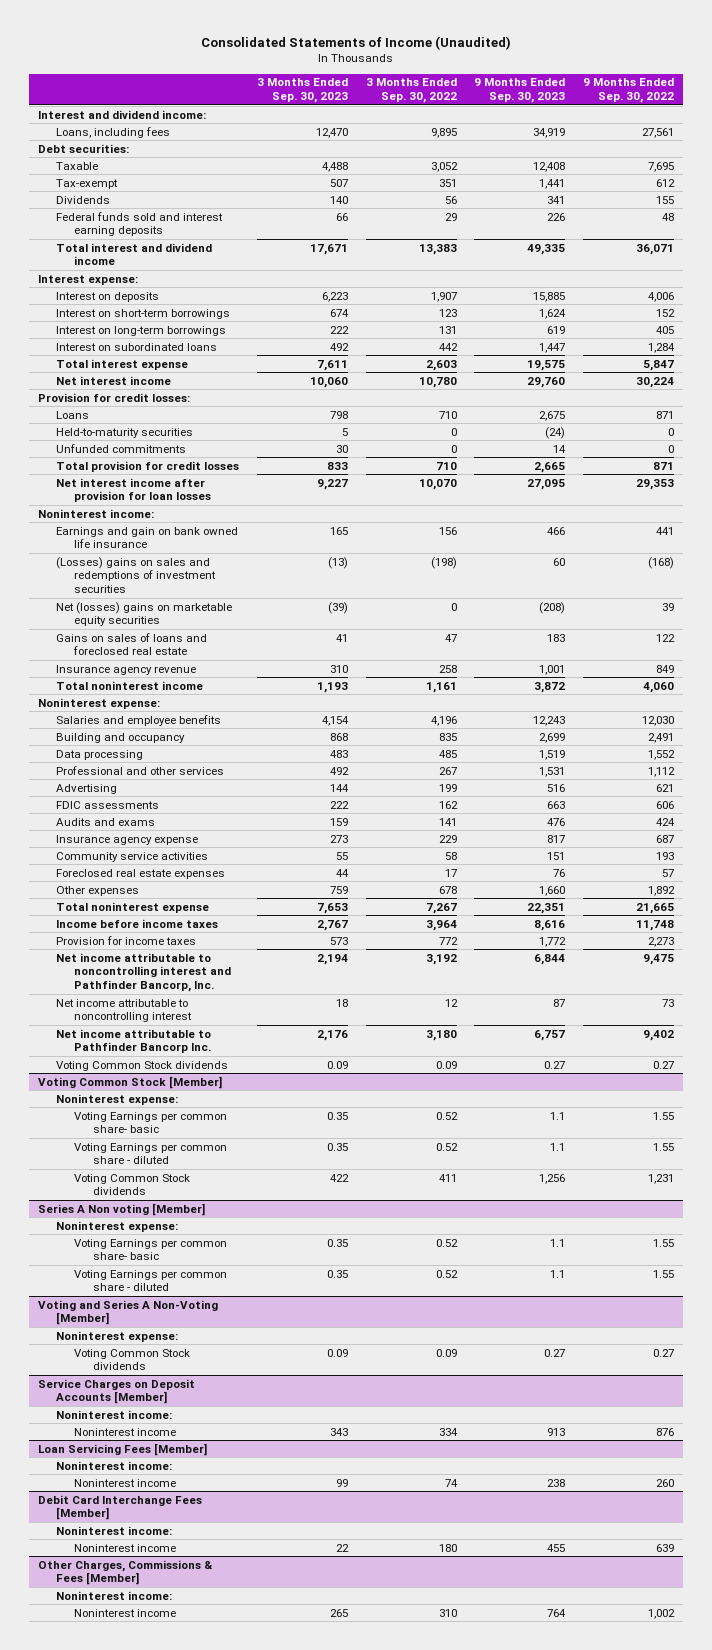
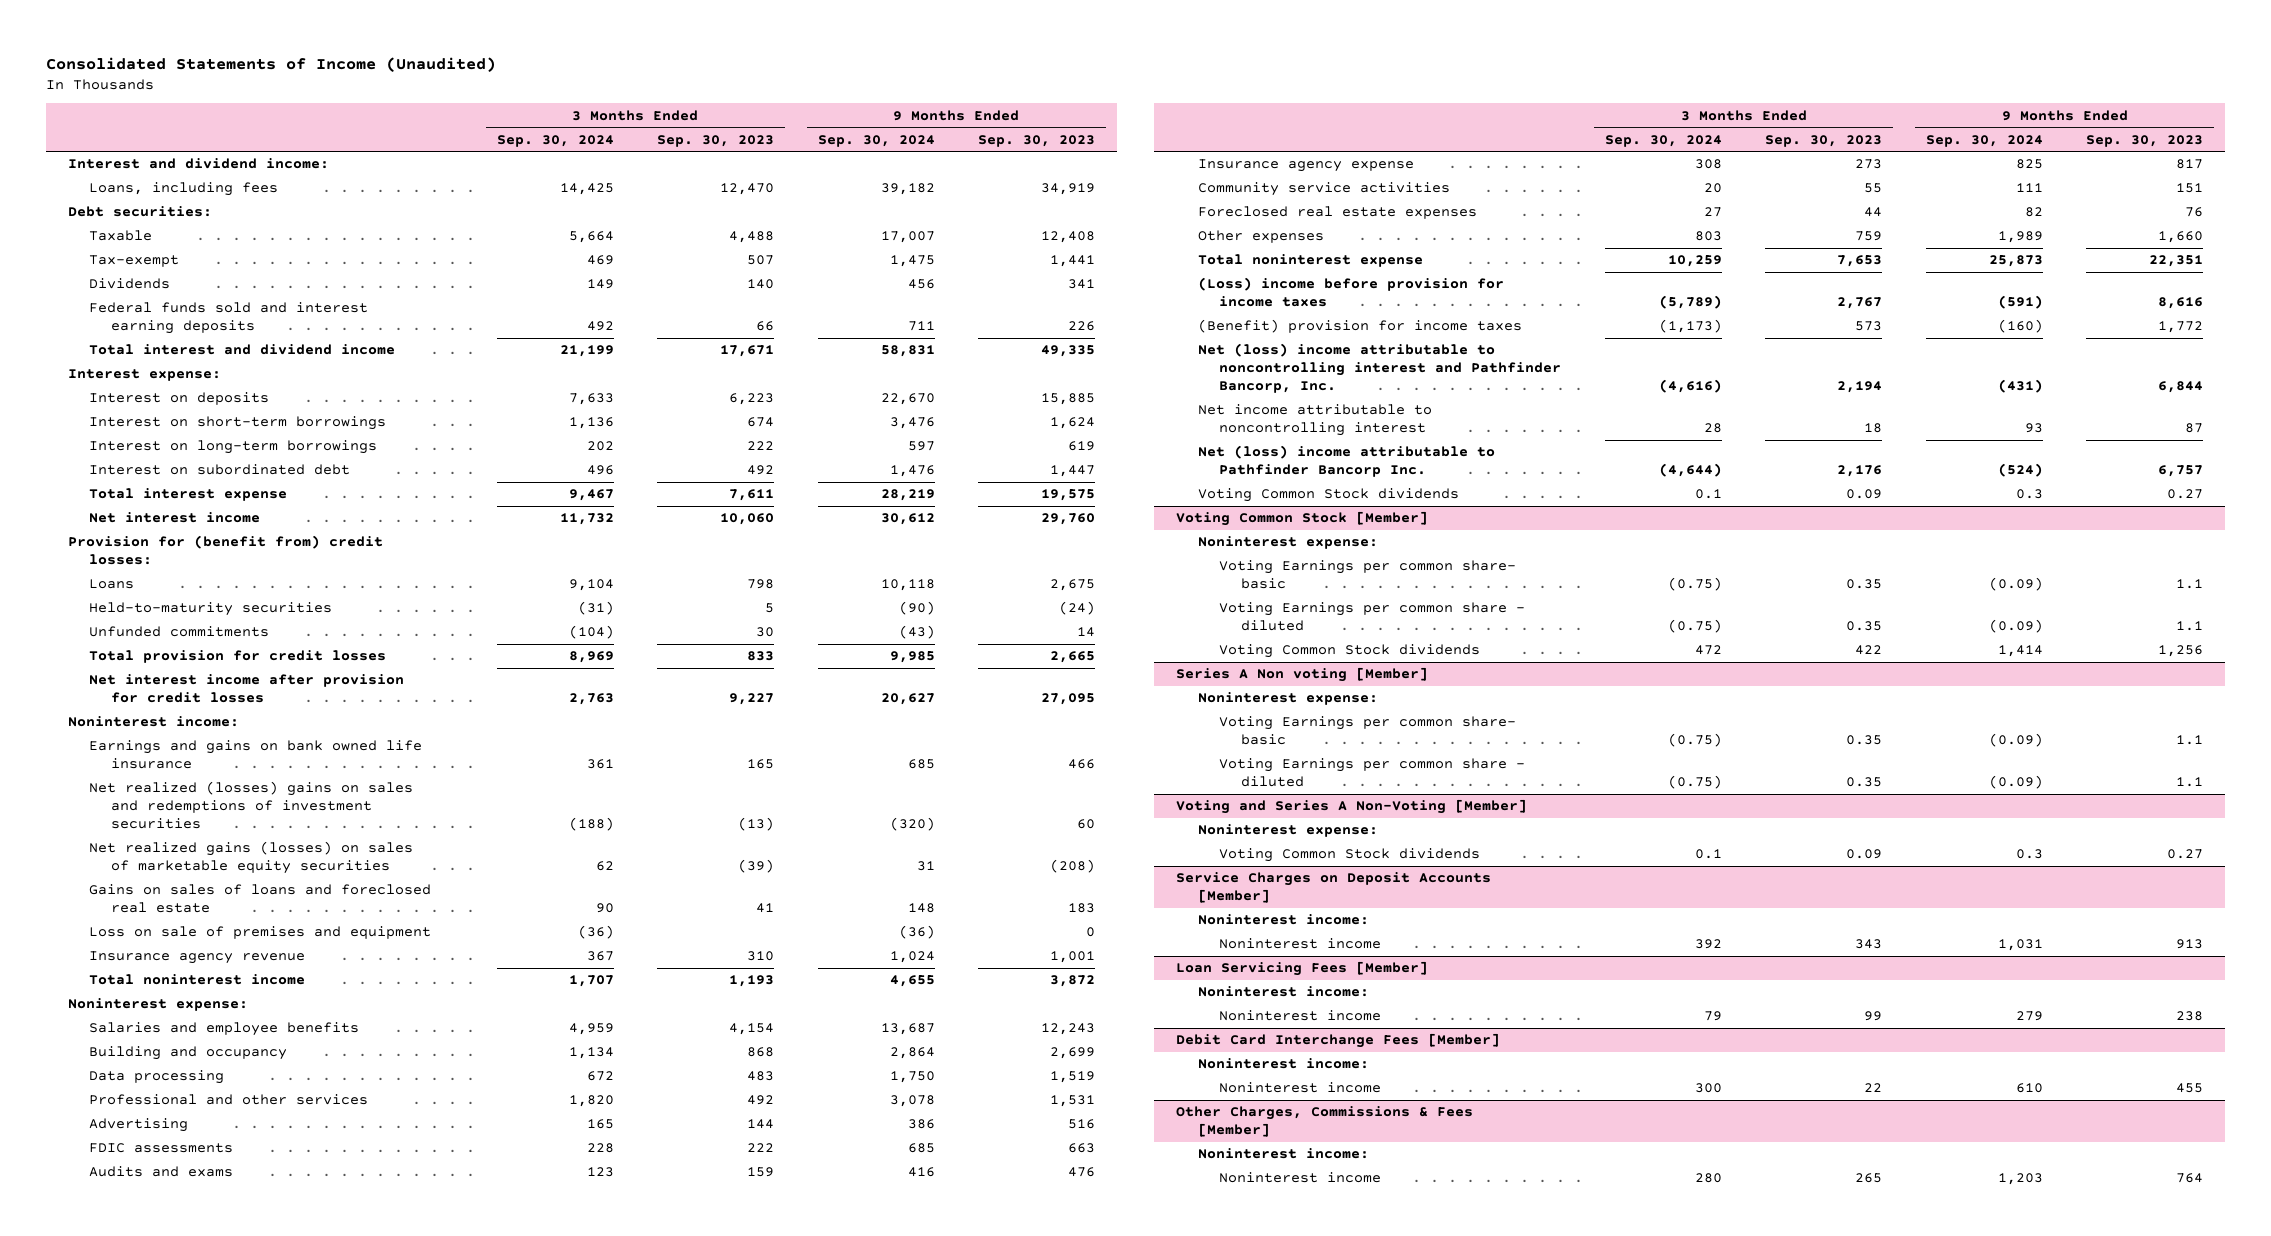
[365,78,457,103] 3 Months Ended Sep. 30, 2022 -> none
[583,78,675,103] 9 Months Ended Sep. 30, 2022 -> none
none -> [496,134,614,147] Sep. 30, 2024
none -> [817,134,935,147] Sep. 30, 2024
[56,342,218,351] Interest on subordinated loans -> [89,464,351,476] Interest on subordinated debt
[38,392,191,402] Provision for credit losses: -> [67,535,383,566] Provision for (benefit from) credit losses:
[56,477,212,503] Net interest income after provision for loan losses -> [89,674,405,704] Net interest income after provision for credit losses
[56,526,239,549] Earnings and gain on bank owned life insurance -> [89,740,423,770] Earnings and gains on bank owned life insurance
[56,556,217,593] (Losses) gains on sales and redemptions of investment securities -> [89,781,414,830] Net realized (losses) gains on sales and redemptions of investment securities
[56,601,233,627] Net (losses) gains on marketable equity securities -> [89,841,414,875] Net realized gains (losses) on sales of marketable equity securities
none -> [89,926,432,940] Loss on sale of premises and equipment
[56,918,219,928] Income before income taxes -> [1197,277,1504,308] (Loss) income before provision for income taxes
[56,935,197,945] Provision for income taxes -> [1197,319,1522,334] (Benefit) provision for income taxes
[56,952,232,992] Net income attributable to noncontrolling interest and Pathfinder Bancorp, Inc. -> [1197,343,1562,394] Net (loss) income attributable to noncontrolling interest and Pathfinder Bancorp, Inc.
[56,1028,212,1054] Net income attributable to Pathfinder Bancorp Inc. -> [1197,445,1495,478] Net (loss) income attributable to Pathfinder Bancorp Inc.

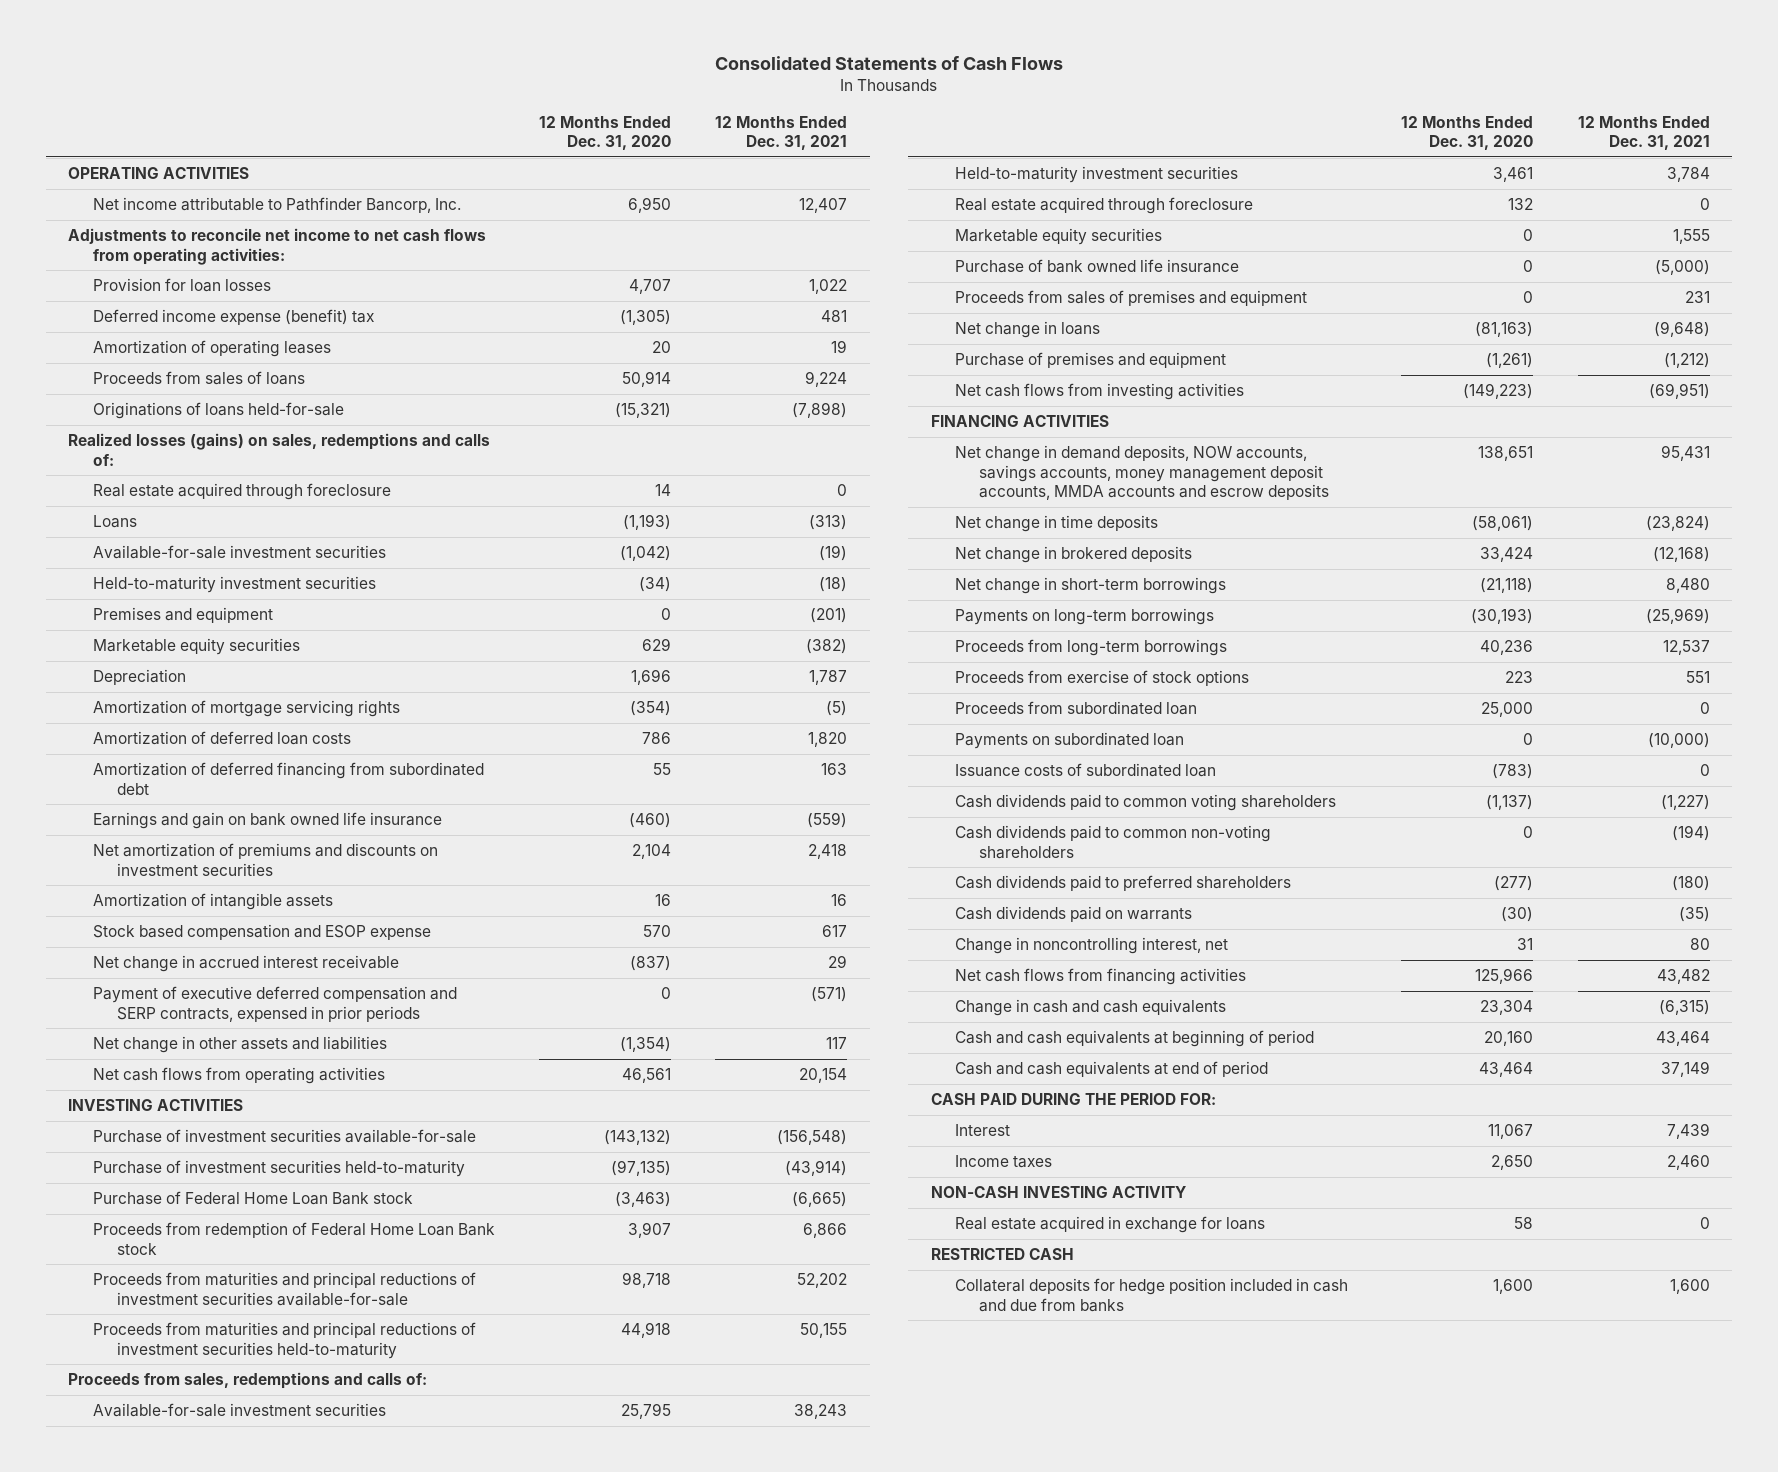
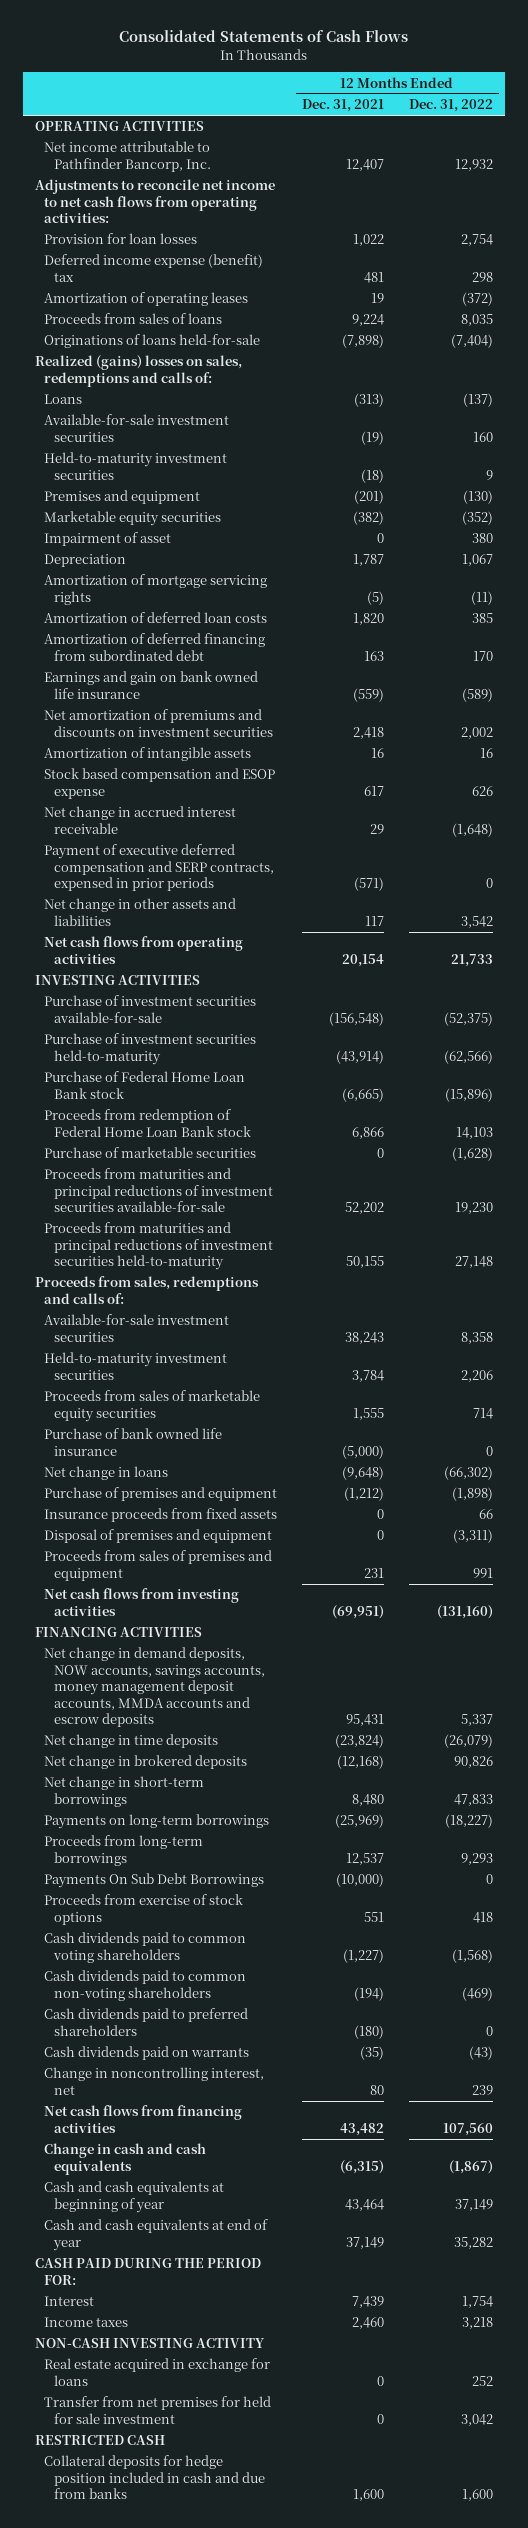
[538,115,671,151] 12 Months Ended Dec. 31, 2020 -> none
none -> [408,99,493,113] Dec. 31, 2022
[92,483,391,501] Real estate acquired through foreclosure -> none
[68,433,491,466] Realized losses (gains) on sales, redemptions and calls of: -> [34,355,242,387] Realized (gains) losses on sales, redemptions and calls of:
none -> [44,532,172,547] Impairment of asset
none -> [44,1147,257,1159] Purchase of marketable securities
[954,197,1253,215] Real estate acquired through foreclosure -> none
[954,228,1162,246] Marketable equity securities -> [44,1390,261,1422] Proceeds from sales of marketable equity securities
none -> [44,1508,278,1523] Insurance proceeds from fixed assets
none -> [44,1529,273,1544] Disposal of premises and equipment
[954,290,1307,307] Proceeds from sales of premises and equipment -> [44,1550,273,1581] Proceeds from sales of premises and equipment
none -> [44,1873,265,1889] Payments On Sub Debt Borrowings
[954,701,1197,716] Proceeds from subordinated loan -> none
[954,732,1184,750] Payments on subordinated loan -> none
[954,763,1216,778] Issuance costs of subordinated loan -> none
[954,1030,1314,1048] Cash and cash equivalents at beginning of period -> [44,2181,225,2213] Cash and cash equivalents at beginning of year
[954,1061,1268,1078] Cash and cash equivalents at end of period -> [44,2219,269,2251] Cash and cash equivalents at end of year
none -> [44,2396,272,2424] Transfer from net premises for held for sale investment

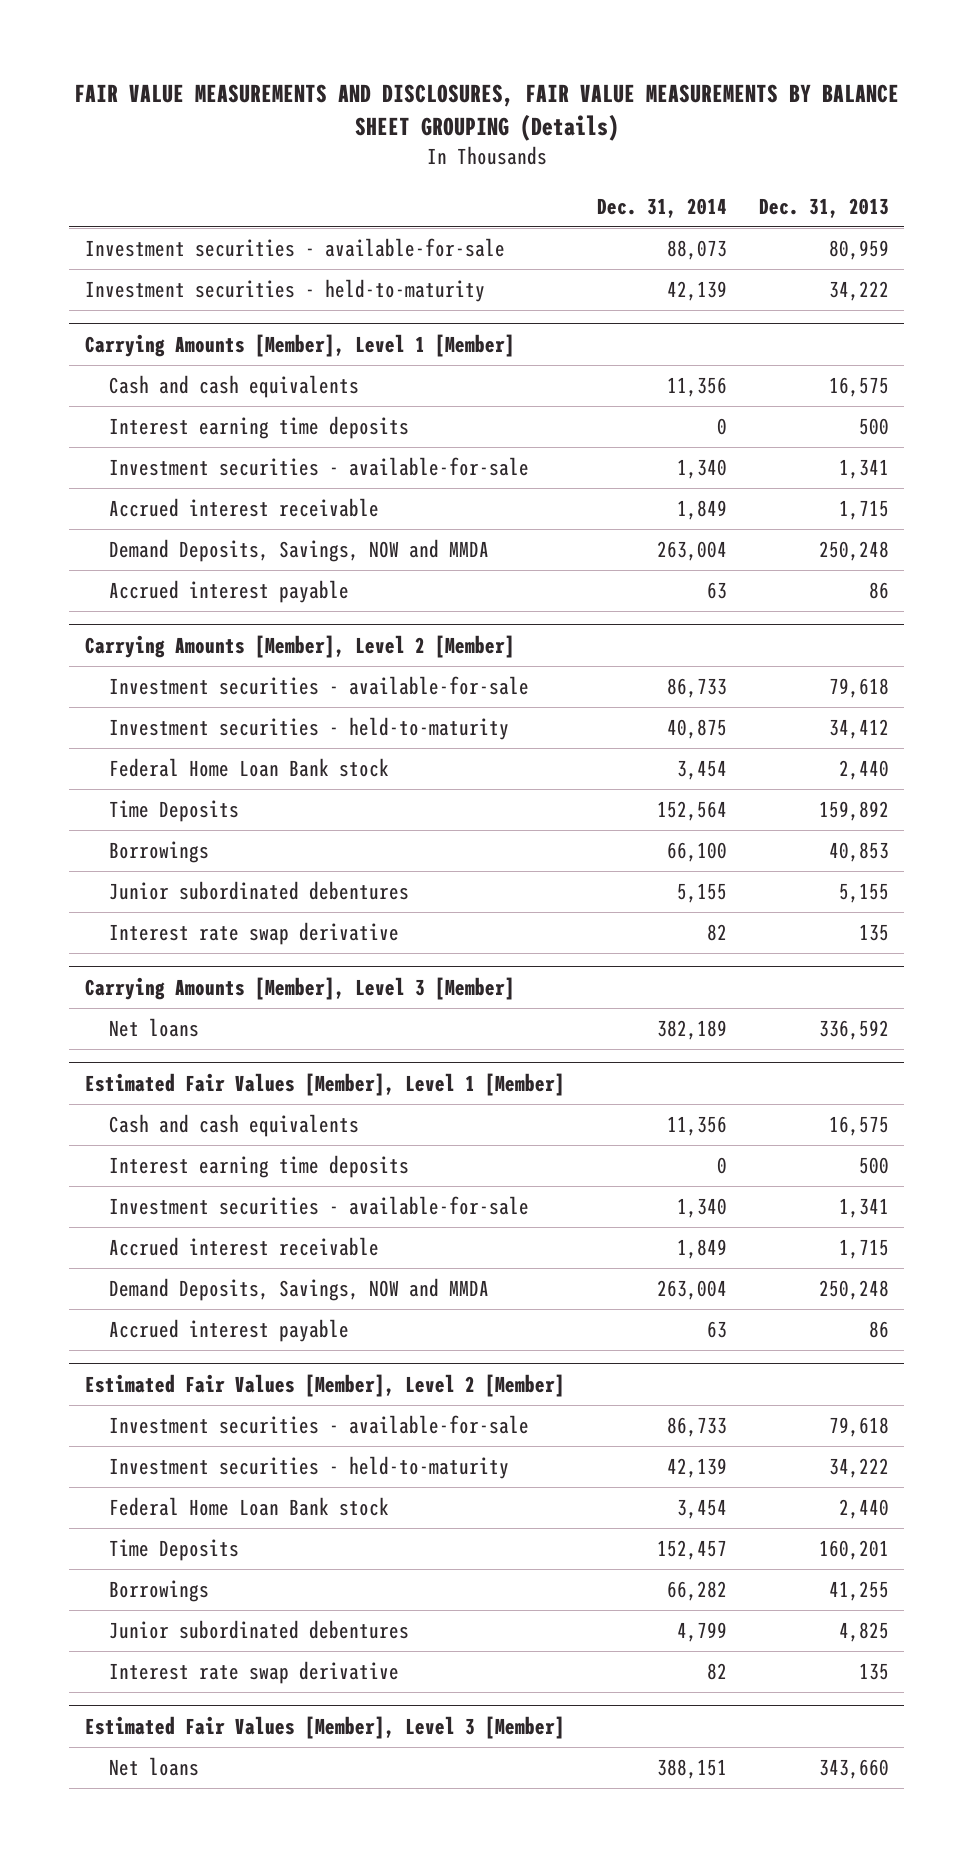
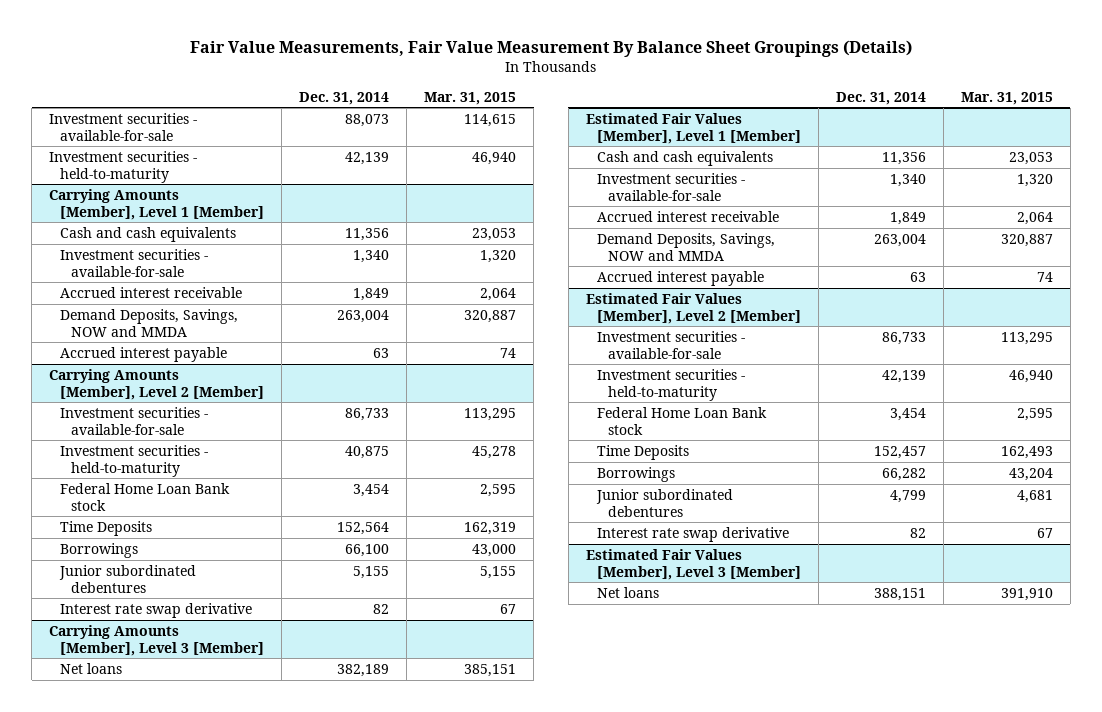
[73,84,899,142] FAIR VALUE MEASUREMENTS AND DISCLOSURES, FAIR VALUE MEASUREMENTS BY BALANCE SHEET GROUPING (Details) -> [189,40,912,58] Fair Value Measurements, Fair Value Measurement By Balance Sheet Groupings (Details)
[758,197,889,218] Dec. 31, 2013 -> none
none -> [424,91,517,105] Mar. 31, 2015
[108,416,409,440] Interest earning time deposits -> none
[108,1155,409,1179] Interest earning time deposits -> none

